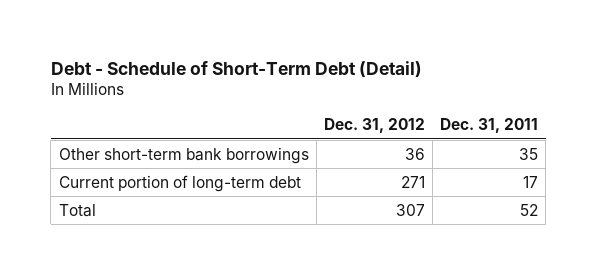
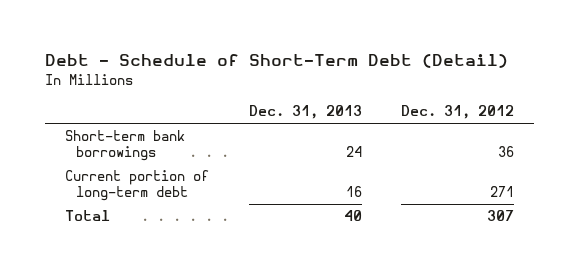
[440,118,539,134] Dec. 31, 2011 -> none
none -> [248,105,362,120] Dec. 31, 2013
[58,146,309,164] Other short-term bank borrowings -> [64,130,185,162] Short-term bank borrowings

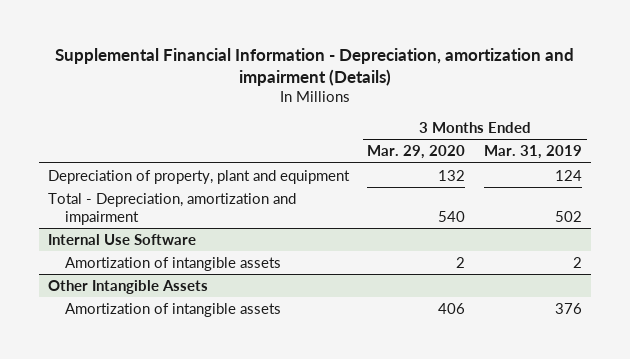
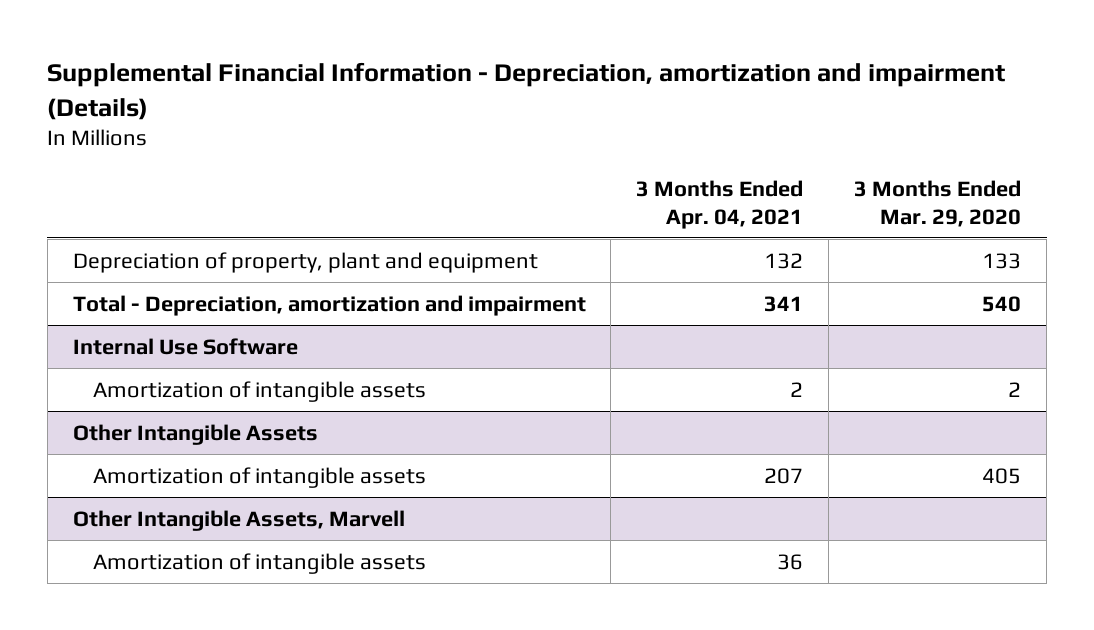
[483,145,582,160] Mar. 31, 2019 -> none
none -> [636,180,804,229] 3 Months Ended Apr. 04, 2021
[438,169,466,181] 132 -> [982,252,1022,269] 133
[438,302,466,314] 406 -> [982,467,1022,484] 405
none -> [72,509,405,531] Other Intangible Assets, Marvell
none -> [92,552,426,574] Amortization of intangible assets

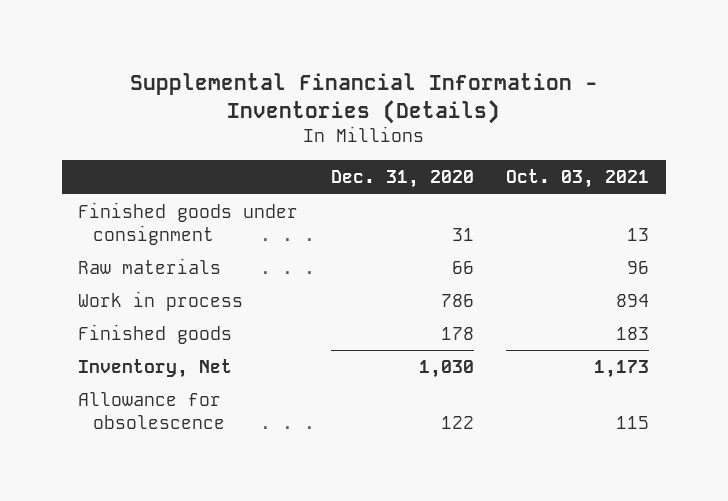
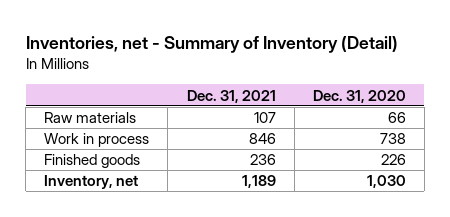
[129,73,598,125] Supplemental Financial Information - Inventories (Details) -> [25,36,398,54] Inventories, net - Summary of Inventory (Detail)
[506,169,650,189] Oct. 03, 2021 -> none
none -> [186,89,276,103] Dec. 31, 2021
[78,202,299,245] Finished goods under consignment -> none
[78,392,226,429] Allowance for obsolescence -> none
[440,294,474,308] 786 -> [379,133,406,145] 738
[440,327,474,341] 178 -> [380,154,406,166] 226
[78,359,233,379] Inventory, Net -> [44,175,139,190] Inventory, net

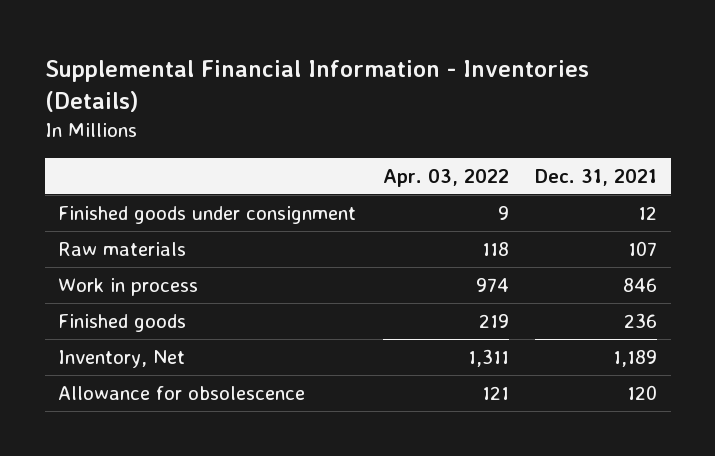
[25,36,398,54] Inventories, net - Summary of Inventory (Detail) -> [44,59,589,112] Supplemental Financial Information - Inventories (Details)
[312,89,406,103] Dec. 31, 2020 -> none
none -> [382,168,509,187] Apr. 03, 2022
none -> [57,206,356,225] Finished goods under consignment
[44,175,139,190] Inventory, net -> [57,350,185,369] Inventory, Net
none -> [57,386,305,401] Allowance for obsolescence

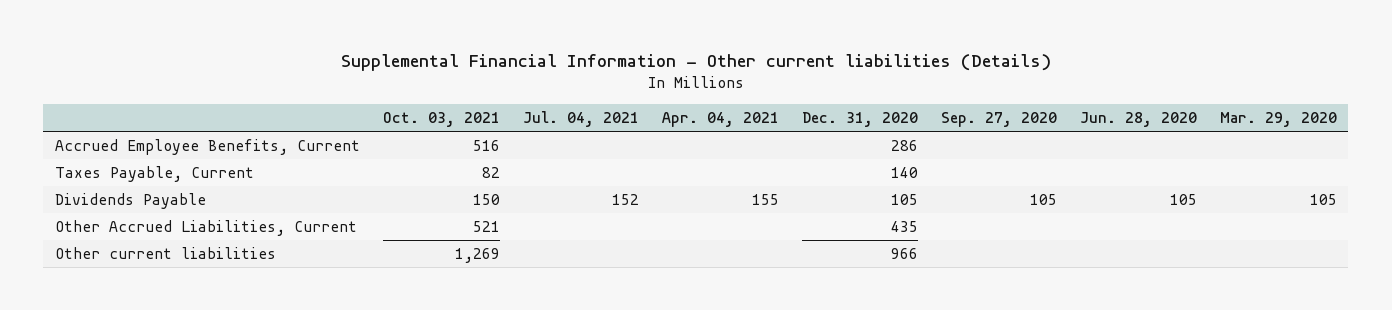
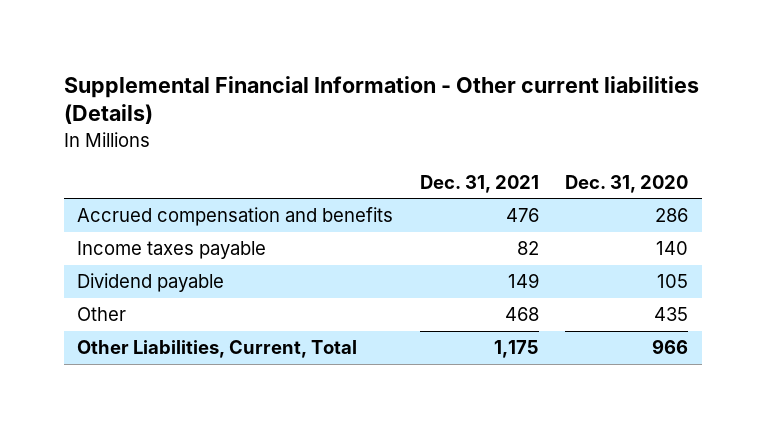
[382,111,500,127] Oct. 03, 2021 -> none
[522,110,639,127] Jul. 04, 2021 -> none
[661,111,779,127] Apr. 04, 2021 -> none
[940,111,1057,127] Sep. 27, 2020 -> none
[1079,111,1197,127] Jun. 28, 2020 -> none
[1219,111,1337,127] Mar. 29, 2020 -> none
none -> [419,174,539,193] Dec. 31, 2021
[54,139,360,156] Accrued Employee Benefits, Current -> [76,207,393,227] Accrued compensation and benefits
[54,166,254,183] Taxes Payable, Current -> [76,241,266,260] Income taxes payable
[54,193,206,210] Dividends Payable -> [76,273,224,293] Dividend payable
[54,220,357,237] Other Accrued Liabilities, Current -> [76,307,126,322] Other
[54,247,276,260] Other current liabilities -> [76,340,357,359] Other Liabilities, Current, Total

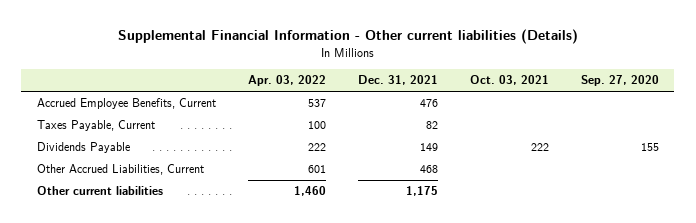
[565,174,689,193] Dec. 31, 2020 -> none
none -> [248,75,327,87] Apr. 03, 2022
none -> [469,75,549,86] Oct. 03, 2021
none -> [580,75,659,87] Sep. 27, 2020
[76,207,393,227] Accrued compensation and benefits -> [37,98,217,110] Accrued Employee Benefits, Current
[76,241,266,260] Income taxes payable -> [37,120,156,132] Taxes Payable, Current
[76,273,224,293] Dividend payable -> [37,142,131,154] Dividends Payable
[76,307,126,322] Other -> [37,164,205,176] Other Accrued Liabilities, Current
[76,340,357,359] Other Liabilities, Current, Total -> [37,186,164,196] Other current liabilities

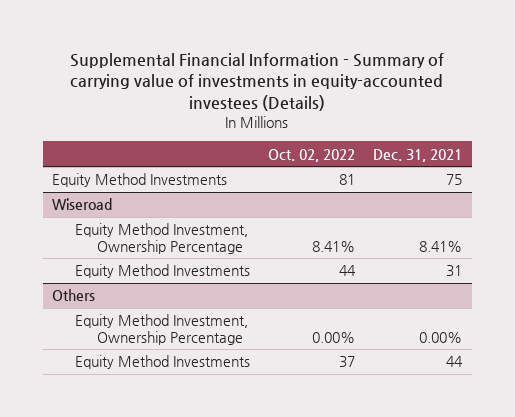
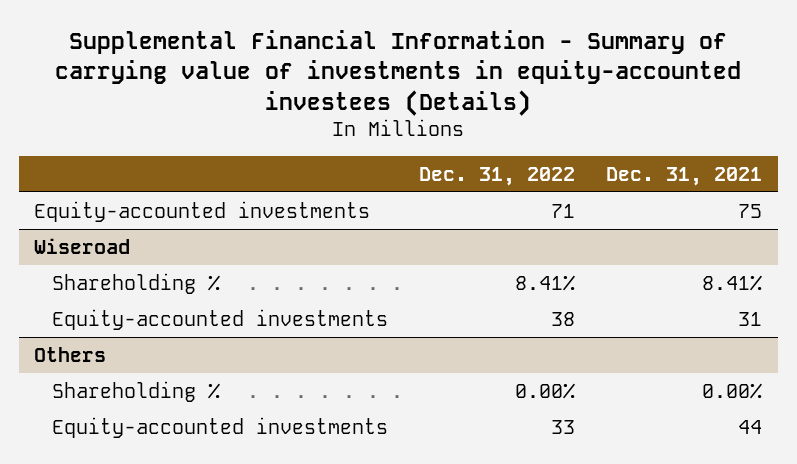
[267,148,355,162] Oct. 02, 2022 -> none
none -> [419,166,576,186] Dec. 31, 2022
[52,173,228,188] Equity Method Investments -> [34,200,371,222] Equity-accounted investments
[74,223,248,254] Equity Method Investment, Ownership Percentage -> [51,272,220,294] Shareholding %
[74,264,250,279] Equity Method Investments -> [51,308,388,330] Equity-accounted investments
[74,314,248,345] Equity Method Investment, Ownership Percentage -> [51,380,220,402] Shareholding %
[74,355,250,370] Equity Method Investments -> [51,416,388,438] Equity-accounted investments

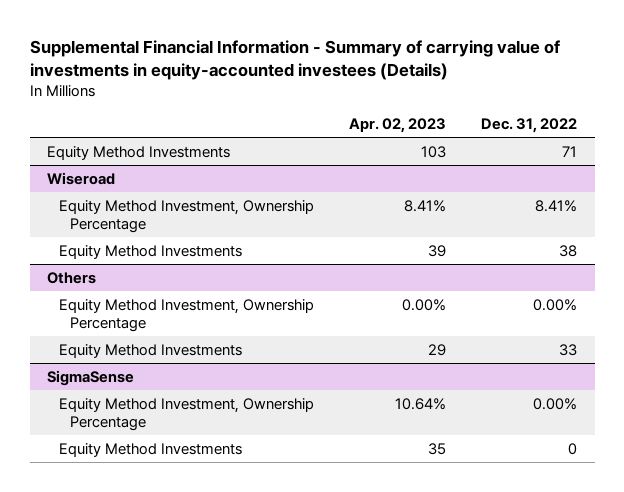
[606,166,763,186] Dec. 31, 2021 -> none
none -> [348,118,446,134] Apr. 02, 2023
[34,200,371,222] Equity-accounted investments -> [47,145,231,160] Equity Method Investments
[51,272,220,294] Shareholding % -> [58,199,314,233] Equity Method Investment, Ownership Percentage
[51,308,388,330] Equity-accounted investments -> [58,244,242,259] Equity Method Investments
[51,380,220,402] Shareholding % -> [58,298,314,332] Equity Method Investment, Ownership Percentage
[51,416,388,438] Equity-accounted investments -> [58,343,242,358] Equity Method Investments
none -> [47,369,135,386] SigmaSense
none -> [58,397,314,431] Equity Method Investment, Ownership Percentage
none -> [58,442,242,457] Equity Method Investments

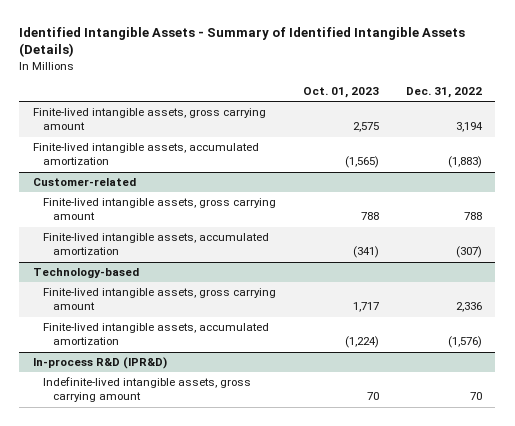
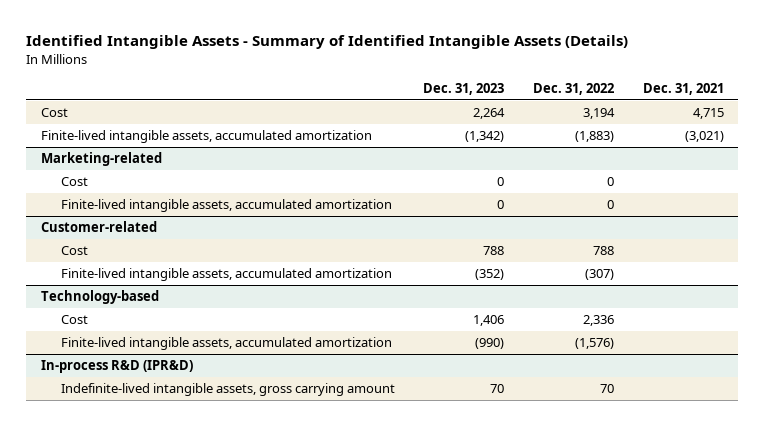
[303,87,380,99] Oct. 01, 2023 -> none
none -> [423,82,505,95] Dec. 31, 2023
none -> [642,82,724,95] Dec. 31, 2021
[32,108,266,131] Finite-lived intangible assets, gross carrying amount -> [40,108,68,118] Cost
none -> [40,152,162,167] Marketing-related
none -> [60,177,88,187] Cost
none -> [60,199,392,213] Finite-lived intangible assets, accumulated amortization
[43,198,277,221] Finite-lived intangible assets, gross carrying amount -> [60,246,88,256] Cost
[43,288,277,311] Finite-lived intangible assets, gross carrying amount -> [60,315,88,325] Cost

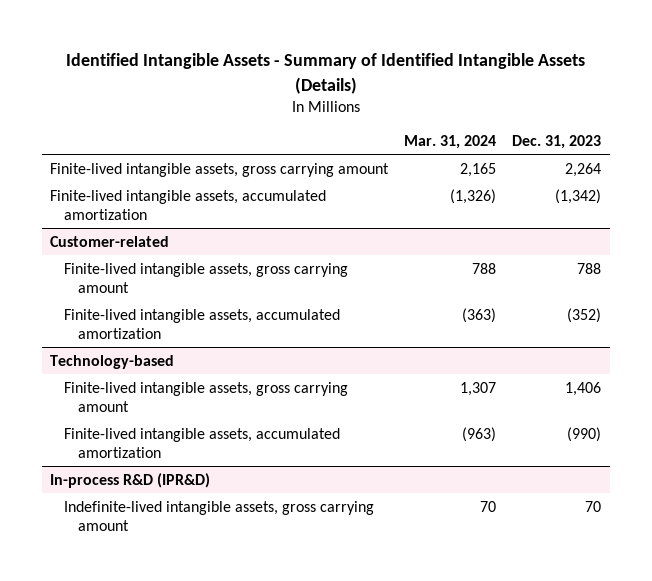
[532,82,614,95] Dec. 31, 2022 -> none
[642,82,724,95] Dec. 31, 2021 -> none
none -> [404,134,497,149] Mar. 31, 2024
[40,108,68,118] Cost -> [50,162,390,177] Finite-lived intangible assets, gross carrying amount
[40,152,162,167] Marketing-related -> none
[60,177,88,187] Cost -> none
[60,199,392,213] Finite-lived intangible assets, accumulated amortization -> none
[60,246,88,256] Cost -> [64,262,349,293] Finite-lived intangible assets, gross carrying amount
[60,315,88,325] Cost -> [64,381,349,412] Finite-lived intangible assets, gross carrying amount

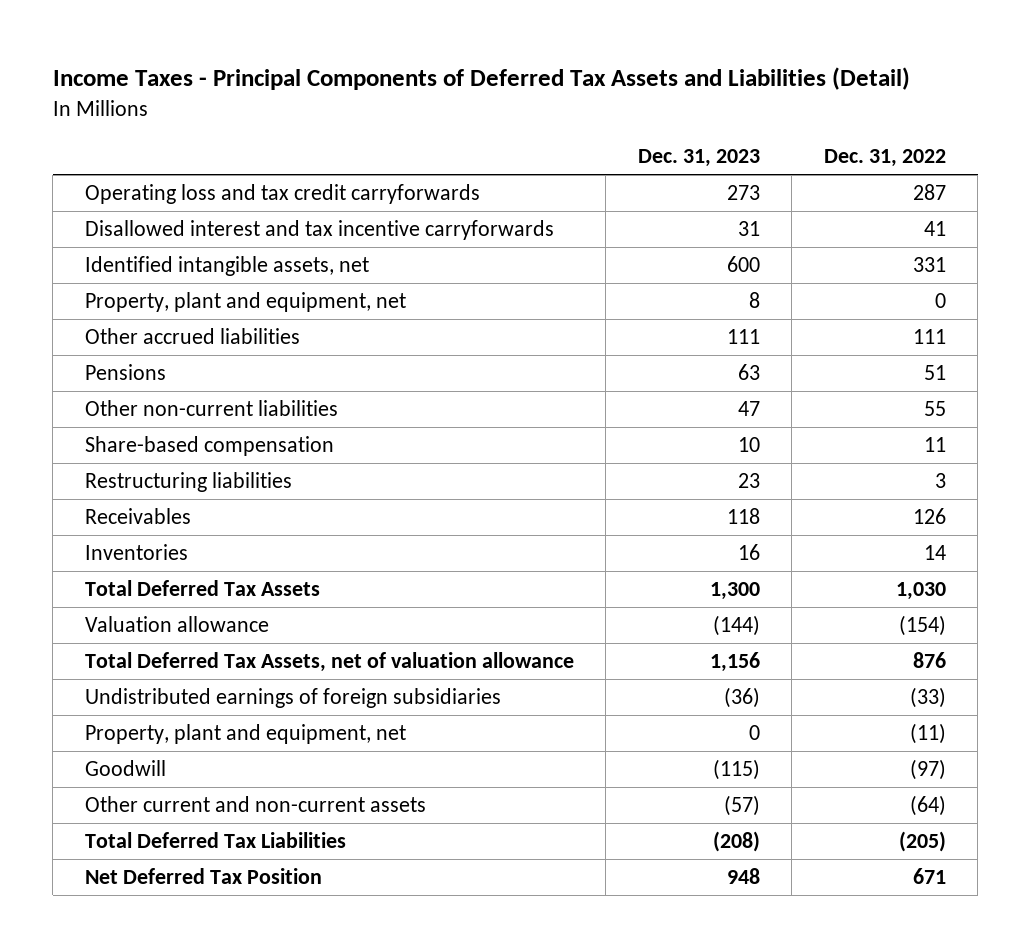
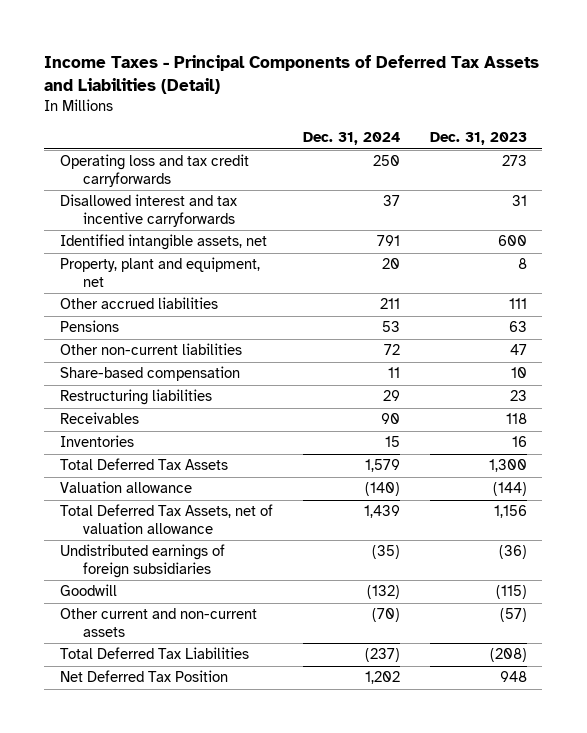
[823,148,946,167] Dec. 31, 2022 -> none
none -> [302,132,400,146] Dec. 31, 2024
[84,724,406,745] Property, plant and equipment, net -> none

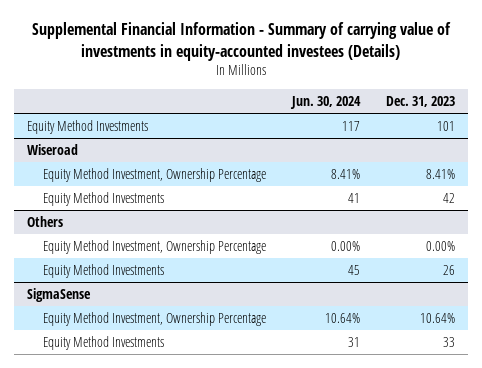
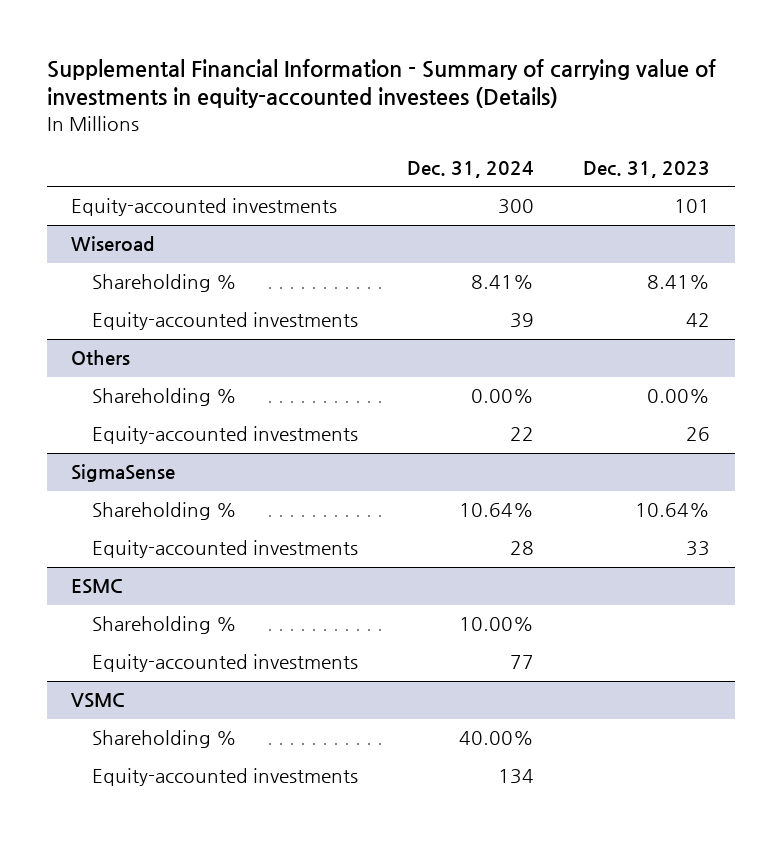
[290,96,362,110] Jun. 30, 2024 -> none
none -> [407,160,535,178] Dec. 31, 2024
[26,120,148,135] Equity Method Investments -> [71,198,338,217] Equity-accounted investments
[43,168,267,183] Equity Method Investment, Ownership Percentage -> [92,274,238,293] Shareholding %
[43,192,165,207] Equity Method Investments -> [92,312,359,331] Equity-accounted investments
[43,240,267,255] Equity Method Investment, Ownership Percentage -> [92,388,238,407] Shareholding %
[43,264,165,279] Equity Method Investments -> [92,426,359,445] Equity-accounted investments
[43,312,267,327] Equity Method Investment, Ownership Percentage -> [92,502,238,521] Shareholding %
[43,336,165,351] Equity Method Investments -> [92,540,359,559] Equity-accounted investments
none -> [71,579,124,595] ESMC
none -> [92,616,238,635] Shareholding %
none -> [92,654,359,673] Equity-accounted investments
none -> [71,693,126,709] VSMC
none -> [92,730,238,749] Shareholding %
none -> [92,768,359,787] Equity-accounted investments

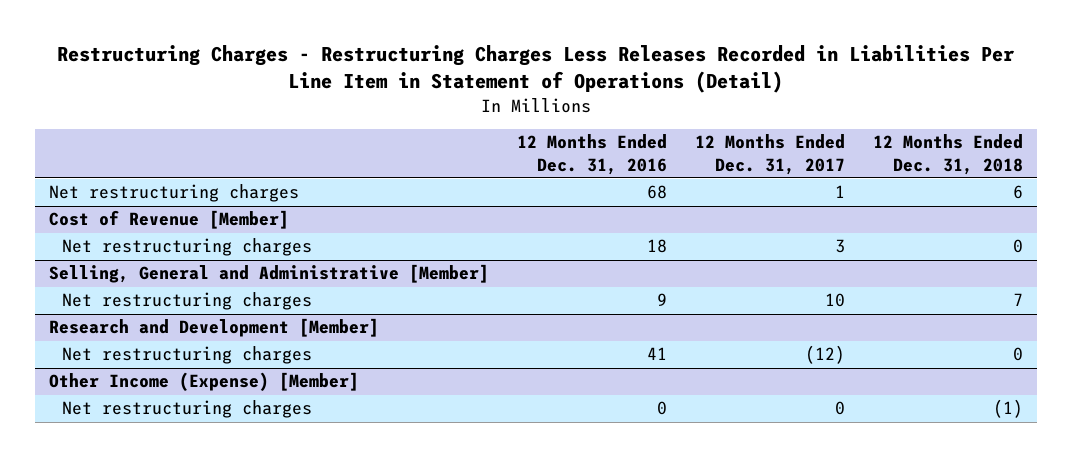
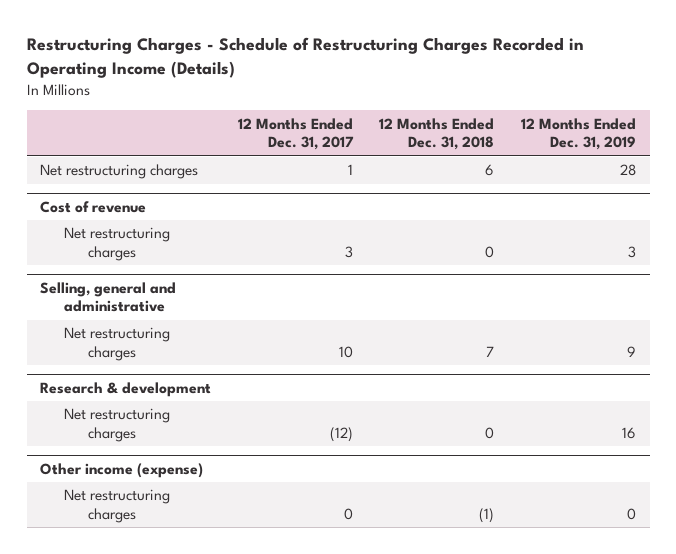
[56,45,1015,94] Restructuring Charges - Restructuring Charges Less Releases Recorded in Liabilities Per Line Item in Statement of Operations (Detail) -> [26,37,584,79] Restructuring Charges - Schedule of Restructuring Charges Recorded in Operating Income (Details)
[516,134,667,175] 12 Months Ended Dec. 31, 2016 -> none
none -> [521,117,637,151] 12 Months Ended Dec. 31, 2019
[48,210,289,230] Cost of Revenue [Member] -> [39,200,146,213] Cost of revenue
[48,264,489,284] Selling, General and Administrative [Member] -> [39,281,176,313] Selling, general and administrative
[48,318,379,338] Research and Development [Member] -> [39,381,211,397] Research & development
[48,372,359,392] Other Income (Expense) [Member] -> [39,462,203,478] Other income (expense)

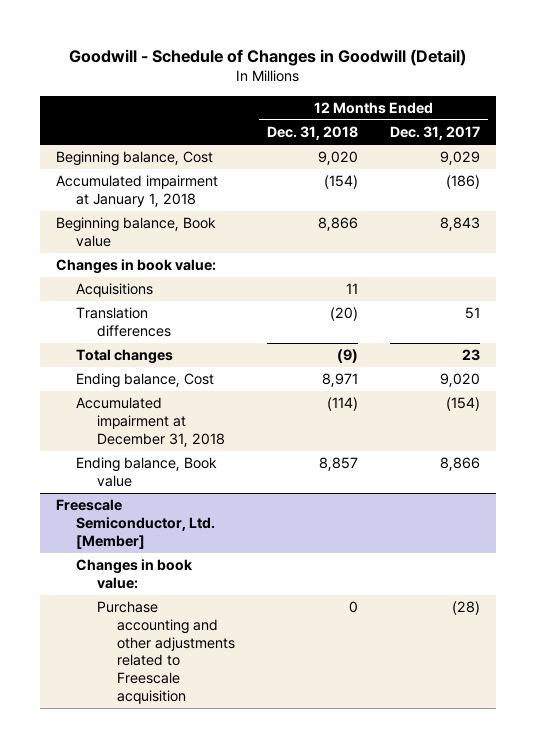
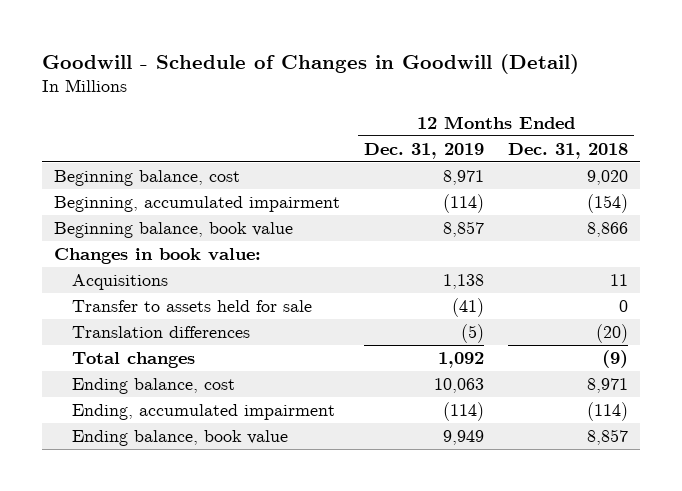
[390,126,481,141] Dec. 31, 2017 -> none
none -> [363,142,484,159] Dec. 31, 2019
[55,151,213,167] Beginning balance, Cost -> [53,169,240,186] Beginning balance, cost
[55,175,218,207] Accumulated impairment at January 1, 2018 -> [53,195,340,212] Beginning, accumulated impairment
[55,217,216,247] Beginning balance, Book value -> [53,221,293,238] Beginning balance, book value
none -> [72,299,313,312] Transfer to assets held for sale
[55,499,216,549] Freescale Semiconductor, Ltd. [Member] -> none
[76,559,194,589] Changes in book value: -> none
[96,601,236,704] Purchase accounting and other adjustments related to Freescale acquisition -> none
[76,373,215,389] Ending balance, Cost -> [72,377,236,394] Ending balance, cost
[76,397,225,447] Accumulated impairment at December 31, 2018 -> [72,403,336,420] Ending, accumulated impairment
[76,457,218,487] Ending balance, Book value -> [72,429,289,446] Ending balance, book value

